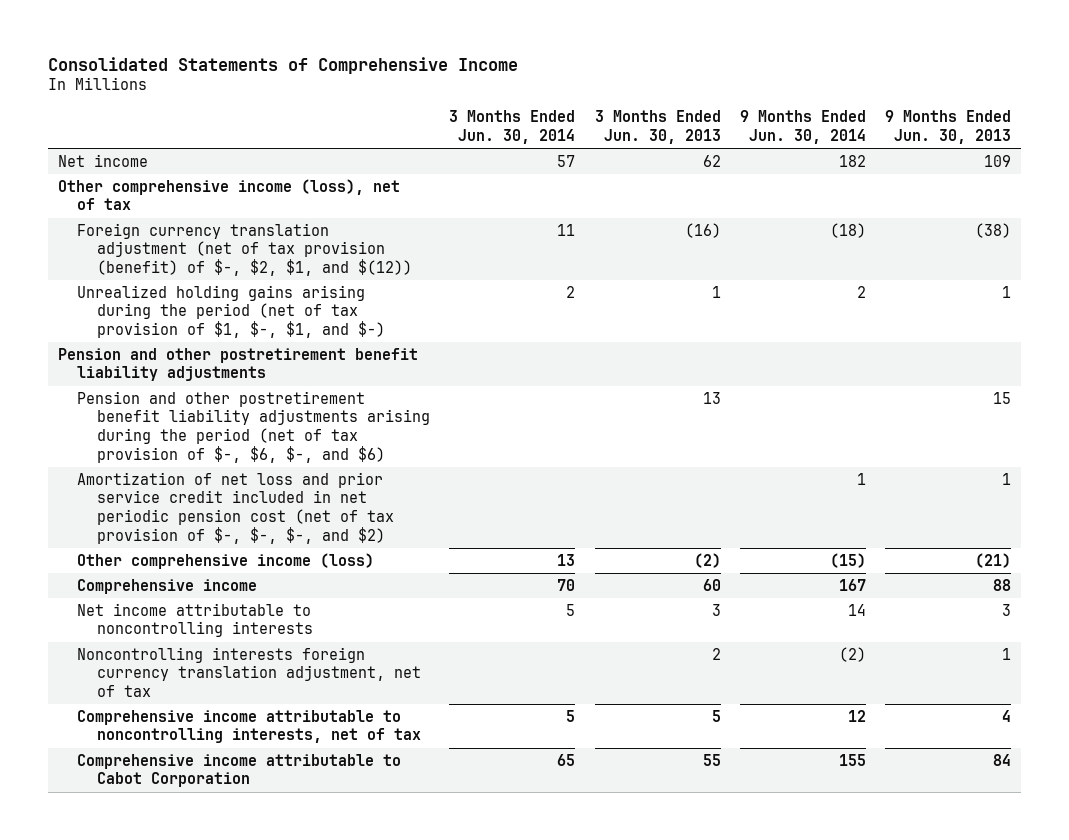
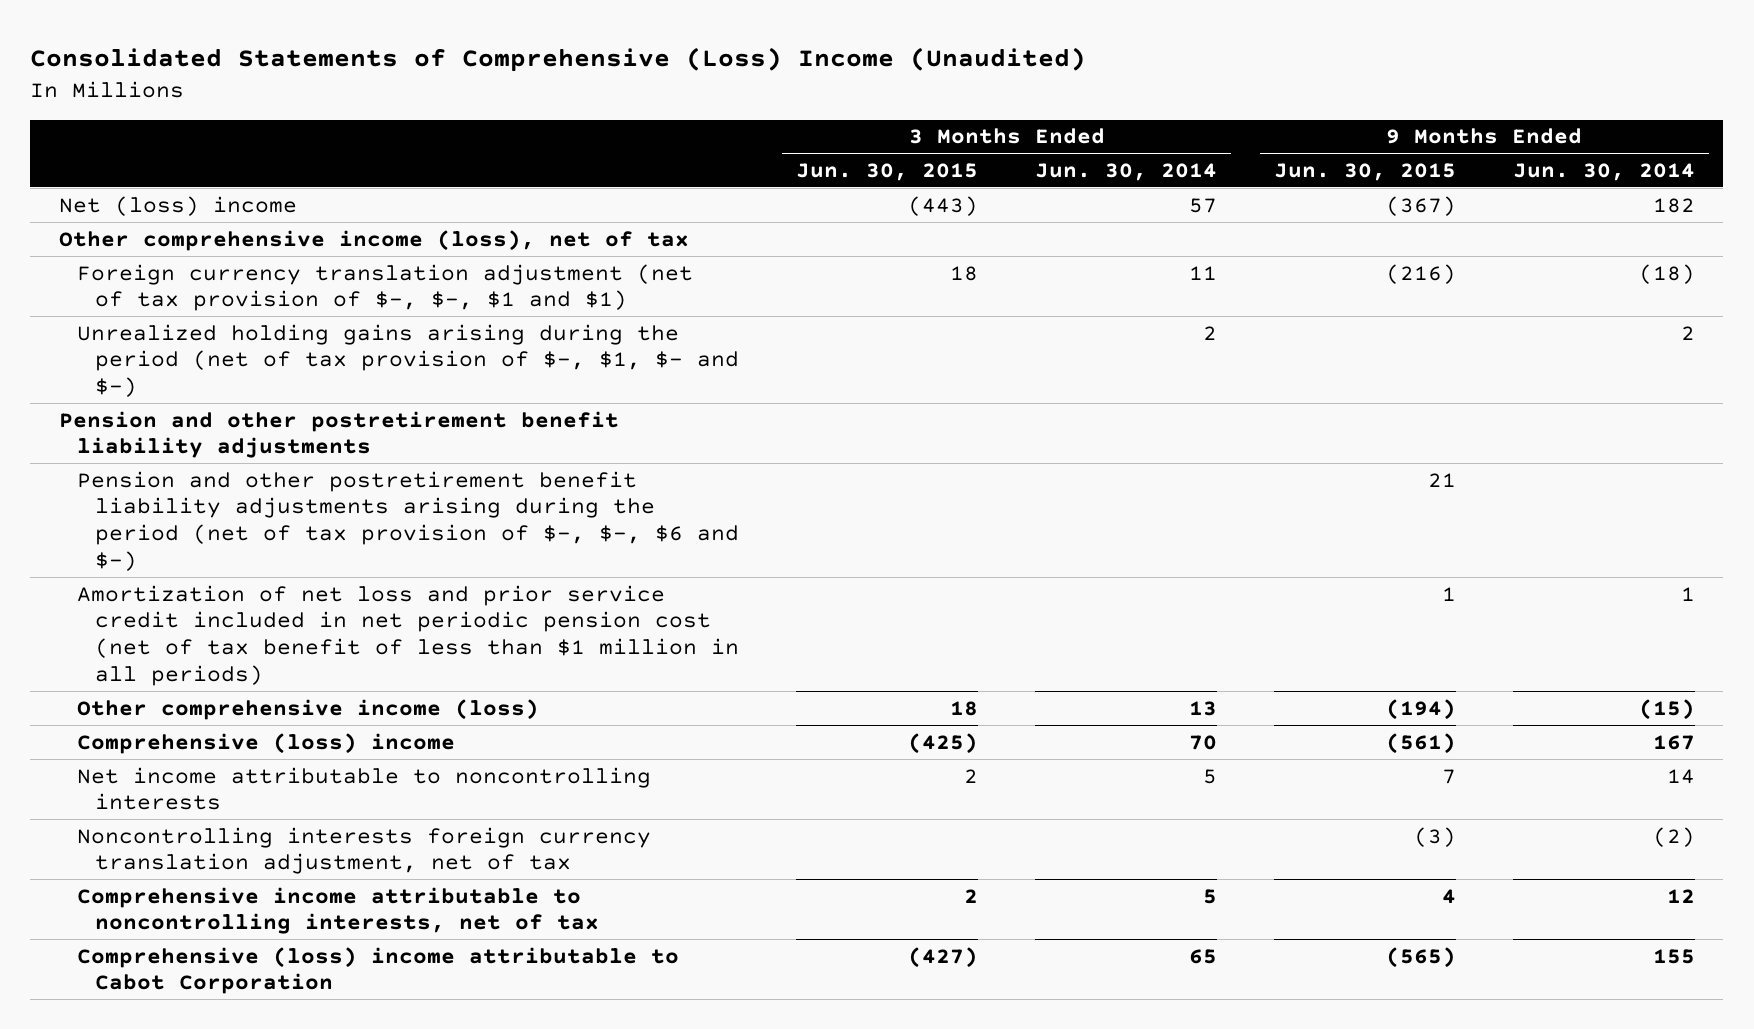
[48,56,519,74] Consolidated Statements of Comprehensive Income -> [30,46,1087,72] Consolidated Statements of Comprehensive (Loss) Income (Unaudited)
[594,110,721,145] 3 Months Ended Jun. 30, 2013 -> none
[885,110,1012,145] 9 Months Ended Jun. 30, 2013 -> none
none -> [796,162,979,181] Jun. 30, 2015
none -> [1273,162,1456,181] Jun. 30, 2015
[57,153,148,167] Net income -> [58,195,297,216] Net (loss) income
[77,222,412,277] Foreign currency translation adjustment (net of tax provision (benefit) of $-, $2, $1, and $(12)) -> [77,263,694,312] Foreign currency translation adjustment (net of tax provision of $-, $-, $1 and $1)
[77,284,385,339] Unrealized holding gains arising during the period (net of tax provision of $1, $-, $1, and $-) -> [77,323,740,398] Unrealized holding gains arising during the period (net of tax provision of $-, $1, $- and $-)
[77,390,430,463] Pension and other postretirement benefit liability adjustments arising during the period (net of tax provision of $-, $6, $-, and $6) -> [77,470,740,571] Pension and other postretirement benefit liability adjustments arising during the period (net of tax provision of $-, $-, $6 and $-)
[77,471,394,544] Amortization of net loss and prior service credit included in net periodic pension cost (net of tax provision of $-, $-, $-, and $2) -> [77,584,740,686] Amortization of net loss and prior service credit included in net periodic pension cost (net of tax benefit of less than $1 million in all periods)
[77,578,258,594] Comprehensive income -> [77,732,456,754] Comprehensive (loss) income
[77,753,402,788] Comprehensive income attributable to Cabot Corporation -> [77,946,680,995] Comprehensive (loss) income attributable to Cabot Corporation

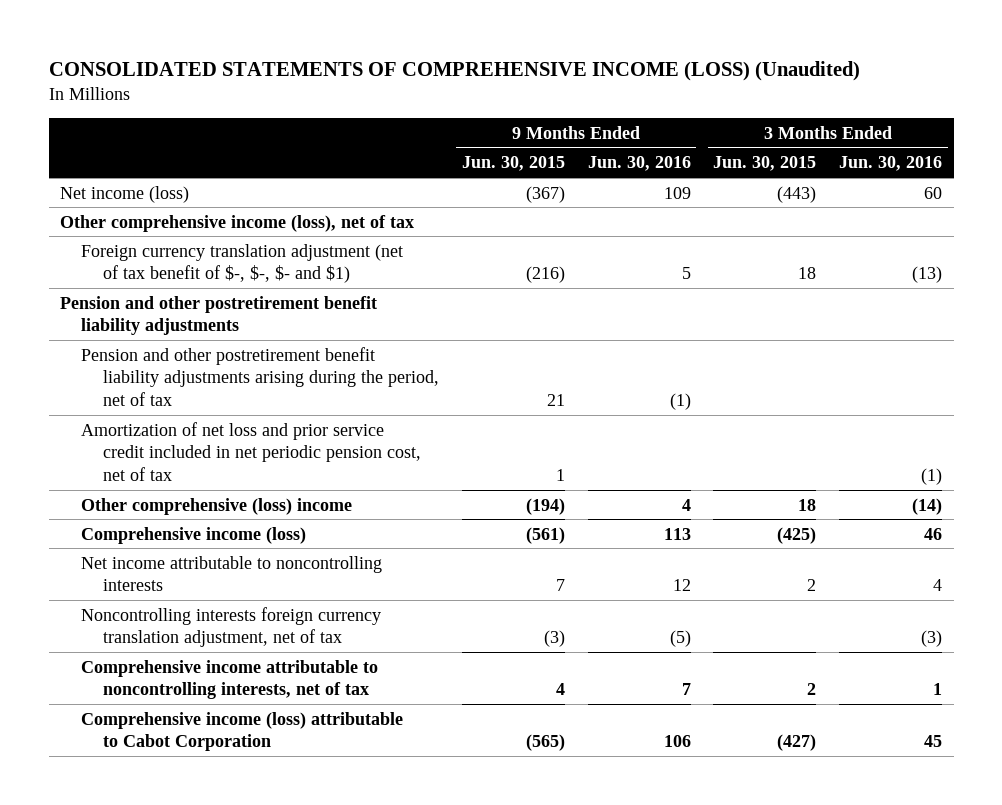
[30,46,1087,72] Consolidated Statements of Comprehensive (Loss) Income (Unaudited) -> [48,61,860,82] CONSOLIDATED STATEMENTS OF COMPREHENSIVE INCOME (LOSS) (Unaudited)
[1035,162,1218,181] Jun. 30, 2014 -> none
[1512,162,1695,181] Jun. 30, 2014 -> none
none -> [587,156,691,172] Jun. 30, 2016
none -> [839,156,943,172] Jun. 30, 2016
[58,195,297,216] Net (loss) income -> [60,185,190,203] Net income (loss)
[77,323,740,398] Unrealized holding gains arising during the period (net of tax provision of $-, $1, $- and $-) -> none
[77,263,694,312] Foreign currency translation adjustment (net of tax provision of $-, $-, $1 and $1) -> [81,243,404,284] Foreign currency translation adjustment (net of tax benefit of $-, $-, $- and $1)
[77,470,740,571] Pension and other postretirement benefit liability adjustments arising during the period (net of tax provision of $-, $-, $6 and $-) -> [81,346,439,407] Pension and other postretirement benefit liability adjustments arising during the period, net of tax
[77,584,740,686] Amortization of net loss and prior service credit included in net periodic pension cost (net of tax benefit of less than $1 million in all periods) -> [81,421,421,482] Amortization of net loss and prior service credit included in net periodic pension cost, net of tax
[77,698,540,720] Other comprehensive income (loss) -> [81,497,353,515] Other comprehensive (loss) income
[77,732,456,754] Comprehensive (loss) income -> [81,526,307,544] Comprehensive income (loss)
[77,946,680,995] Comprehensive (loss) income attributable to Cabot Corporation -> [81,711,404,752] Comprehensive income (loss) attributable to Cabot Corporation

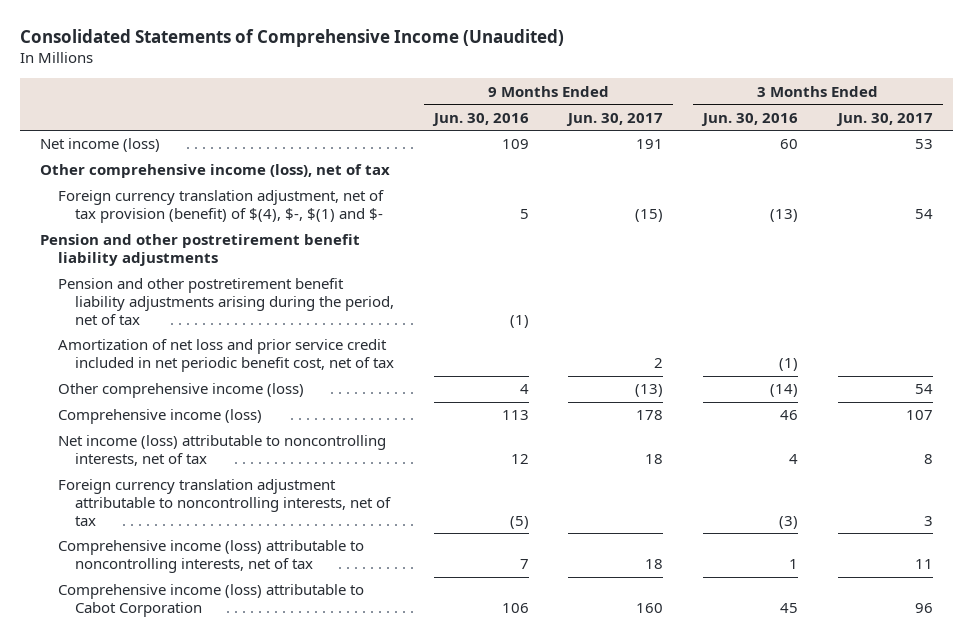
[48,61,860,82] CONSOLIDATED STATEMENTS OF COMPREHENSIVE INCOME (LOSS) (Unaudited) -> [20,29,565,48] Consolidated Statements of Comprehensive Income (Unaudited)
[461,156,565,172] Jun. 30, 2015 -> none
[713,156,817,172] Jun. 30, 2015 -> none
none -> [566,112,664,126] Jun. 30, 2017
none -> [835,112,933,126] Jun. 30, 2017
[81,243,404,284] Foreign currency translation adjustment (net of tax benefit of $-, $-, $- and $1) -> [57,190,384,224] Foreign currency translation adjustment, net of tax provision (benefit) of $(4), $-, $(1) and $-
[81,421,421,482] Amortization of net loss and prior service credit included in net periodic pension cost, net of tax -> [57,339,394,373] Amortization of net loss and prior service credit included in net periodic benefit cost, net of tax
[81,497,353,515] Other comprehensive (loss) income -> [57,383,304,399] Other comprehensive income (loss)
[81,555,383,592] Net income attributable to noncontrolling interests -> [57,435,386,467] Net income (loss) attributable to noncontrolling interests, net of tax
[81,606,382,648] Noncontrolling interests foreign currency translation adjustment, net of tax -> [57,479,391,526] Foreign currency translation adjustment attributable to noncontrolling interests, net of tax
[81,659,379,700] Comprehensive income attributable to noncontrolling interests, net of tax -> [57,540,364,574] Comprehensive income (loss) attributable to noncontrolling interests, net of tax

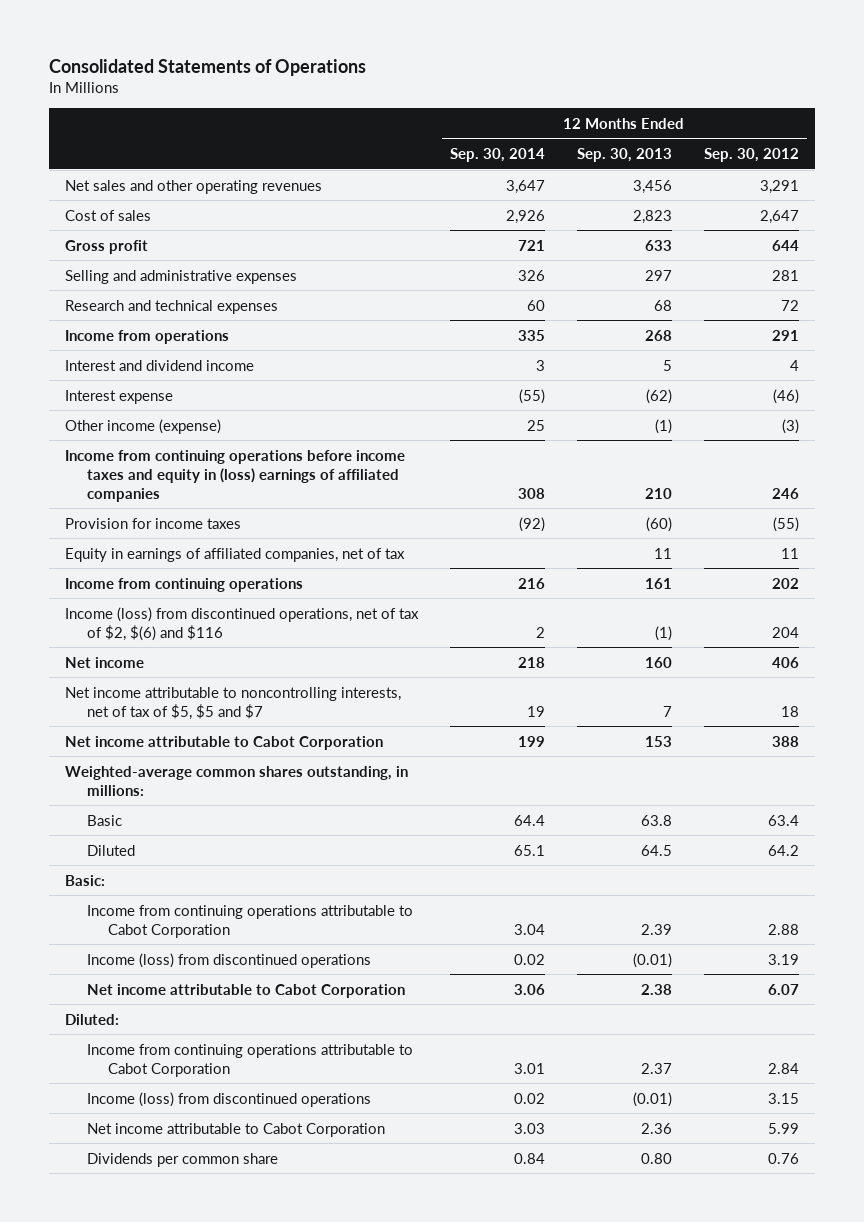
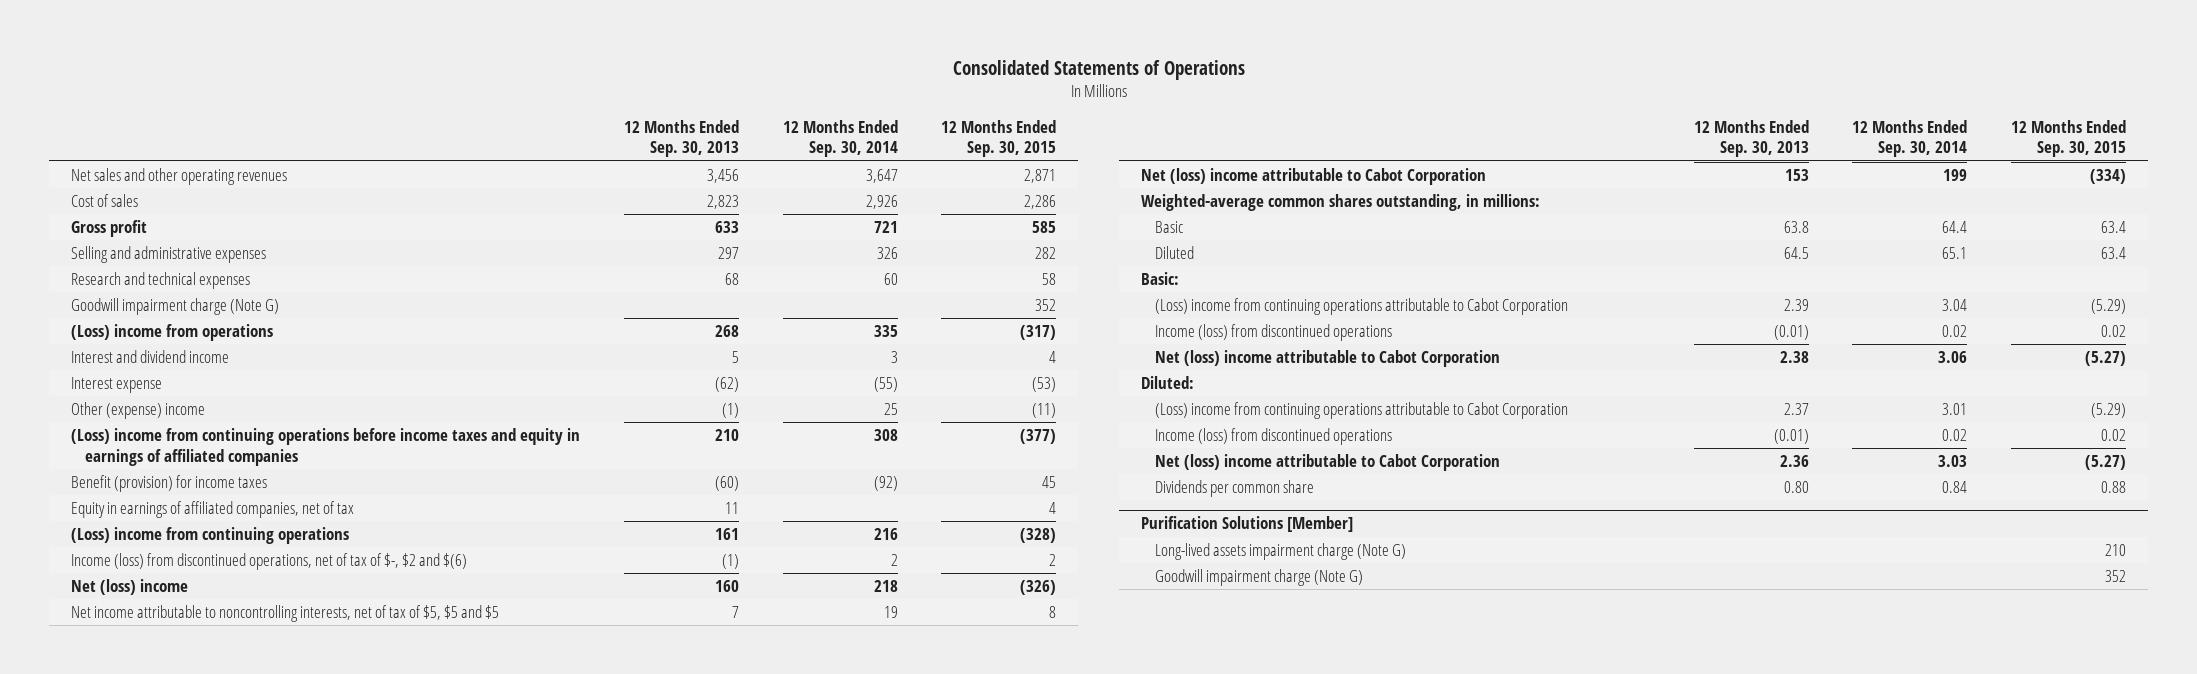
[703,148,799,163] Sep. 30, 2012 -> none
none -> [941,119,1057,158] 12 Months Ended Sep. 30, 2015
none -> [71,298,280,316] Goodwill impairment charge (Note G)
[64,329,229,344] Income from operations -> [71,324,274,342] (Loss) income from operations
[64,418,221,434] Other income (expense) -> [71,402,206,420] Other (expense) income
[64,449,405,502] Income from continuing operations before income taxes and equity in (loss) earnings of affiliated companies -> [71,428,581,466] (Loss) income from continuing operations before income taxes and equity in earnings of affiliated companies
[64,517,241,529] Provision for income taxes -> [71,475,268,493] Benefit (provision) for income taxes
[64,577,303,592] Income from continuing operations -> [71,527,350,545] (Loss) income from continuing operations
[64,606,419,641] Income (loss) from discontinued operations, net of tax of $2, $(6) and $116 -> [71,553,468,571] Income (loss) from discontinued operations, net of tax of $-, $2 and $(6)
[64,656,144,668] Net income -> [71,579,189,596] Net (loss) income
[64,686,401,720] Net income attributable to noncontrolling interests, net of tax of $5, $5 and $7 -> [71,605,500,623] Net income attributable to noncontrolling interests, net of tax of $5, $5 and $5
[64,735,383,750] Net income attributable to Cabot Corporation -> [1140,168,1486,186] Net (loss) income attributable to Cabot Corporation
[86,904,413,938] Income from continuing operations attributable to Cabot Corporation -> [1154,298,1568,316] (Loss) income from continuing operations attributable to Cabot Corporation
[86,983,405,998] Net income attributable to Cabot Corporation -> [1154,350,1500,368] Net (loss) income attributable to Cabot Corporation
[86,1043,413,1077] Income from continuing operations attributable to Cabot Corporation -> [1154,402,1568,420] (Loss) income from continuing operations attributable to Cabot Corporation
[86,1122,385,1137] Net income attributable to Cabot Corporation -> [1154,454,1500,472] Net (loss) income attributable to Cabot Corporation
none -> [1140,516,1353,533] Purification Solutions [Member]
none -> [1154,543,1406,561] Long-lived assets impairment charge (Note G)
none -> [1154,569,1363,587] Goodwill impairment charge (Note G)

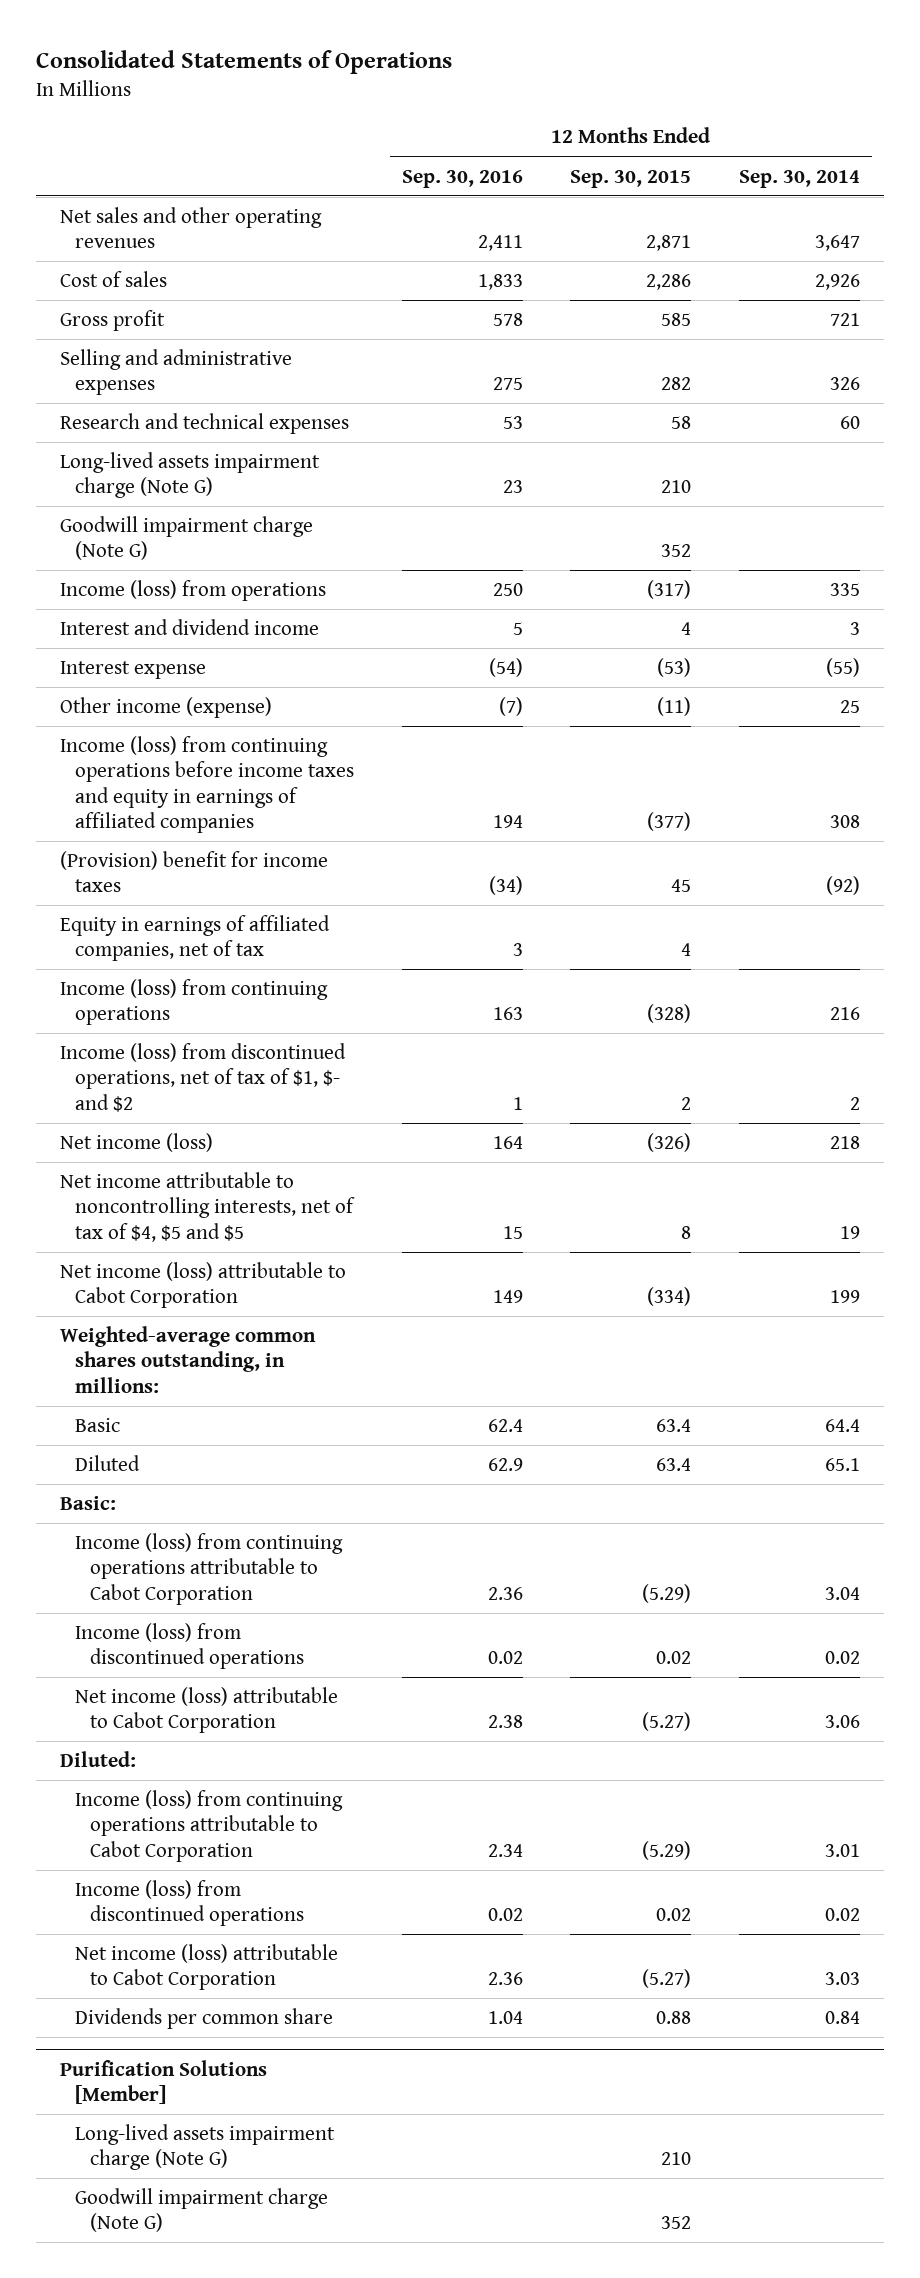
[623,119,739,158] 12 Months Ended Sep. 30, 2013 -> none
none -> [401,169,523,188] Sep. 30, 2016
none -> [59,452,320,499] Long-lived assets impairment charge (Note G)
[71,324,274,342] (Loss) income from operations -> [59,580,326,602] Income (loss) from operations
[71,402,206,420] Other (expense) income -> [59,697,272,719] Other income (expense)
[71,428,581,466] (Loss) income from continuing operations before income taxes and equity in earnings of affiliated companies -> [59,736,354,833] Income (loss) from continuing operations before income taxes and equity in earnings of affiliated companies
[71,475,268,493] Benefit (provision) for income taxes -> [59,851,328,893] (Provision) benefit for income taxes
[71,527,350,545] (Loss) income from continuing operations -> [59,979,328,1026] Income (loss) from continuing operations
[71,553,468,571] Income (loss) from discontinued operations, net of tax of $-, $2 and $(6) -> [59,1043,346,1112] Income (loss) from discontinued operations, net of tax of $1, $- and $2
[71,579,189,596] Net (loss) income -> [59,1133,213,1153] Net income (loss)
[71,605,500,623] Net income attributable to noncontrolling interests, net of tax of $5, $5 and $5 -> [59,1172,355,1242] Net income attributable to noncontrolling interests, net of tax of $4, $5 and $5
[1140,168,1486,186] Net (loss) income attributable to Cabot Corporation -> [59,1262,346,1309] Net income (loss) attributable to Cabot Corporation
[1154,298,1568,316] (Loss) income from continuing operations attributable to Cabot Corporation -> [74,1533,343,1605] Income (loss) from continuing operations attributable to Cabot Corporation
[1154,350,1500,368] Net (loss) income attributable to Cabot Corporation -> [74,1687,338,1734] Net income (loss) attributable to Cabot Corporation
[1154,402,1568,420] (Loss) income from continuing operations attributable to Cabot Corporation -> [74,1790,343,1862] Income (loss) from continuing operations attributable to Cabot Corporation
[1154,454,1500,472] Net (loss) income attributable to Cabot Corporation -> [74,1944,338,1991] Net income (loss) attributable to Cabot Corporation

